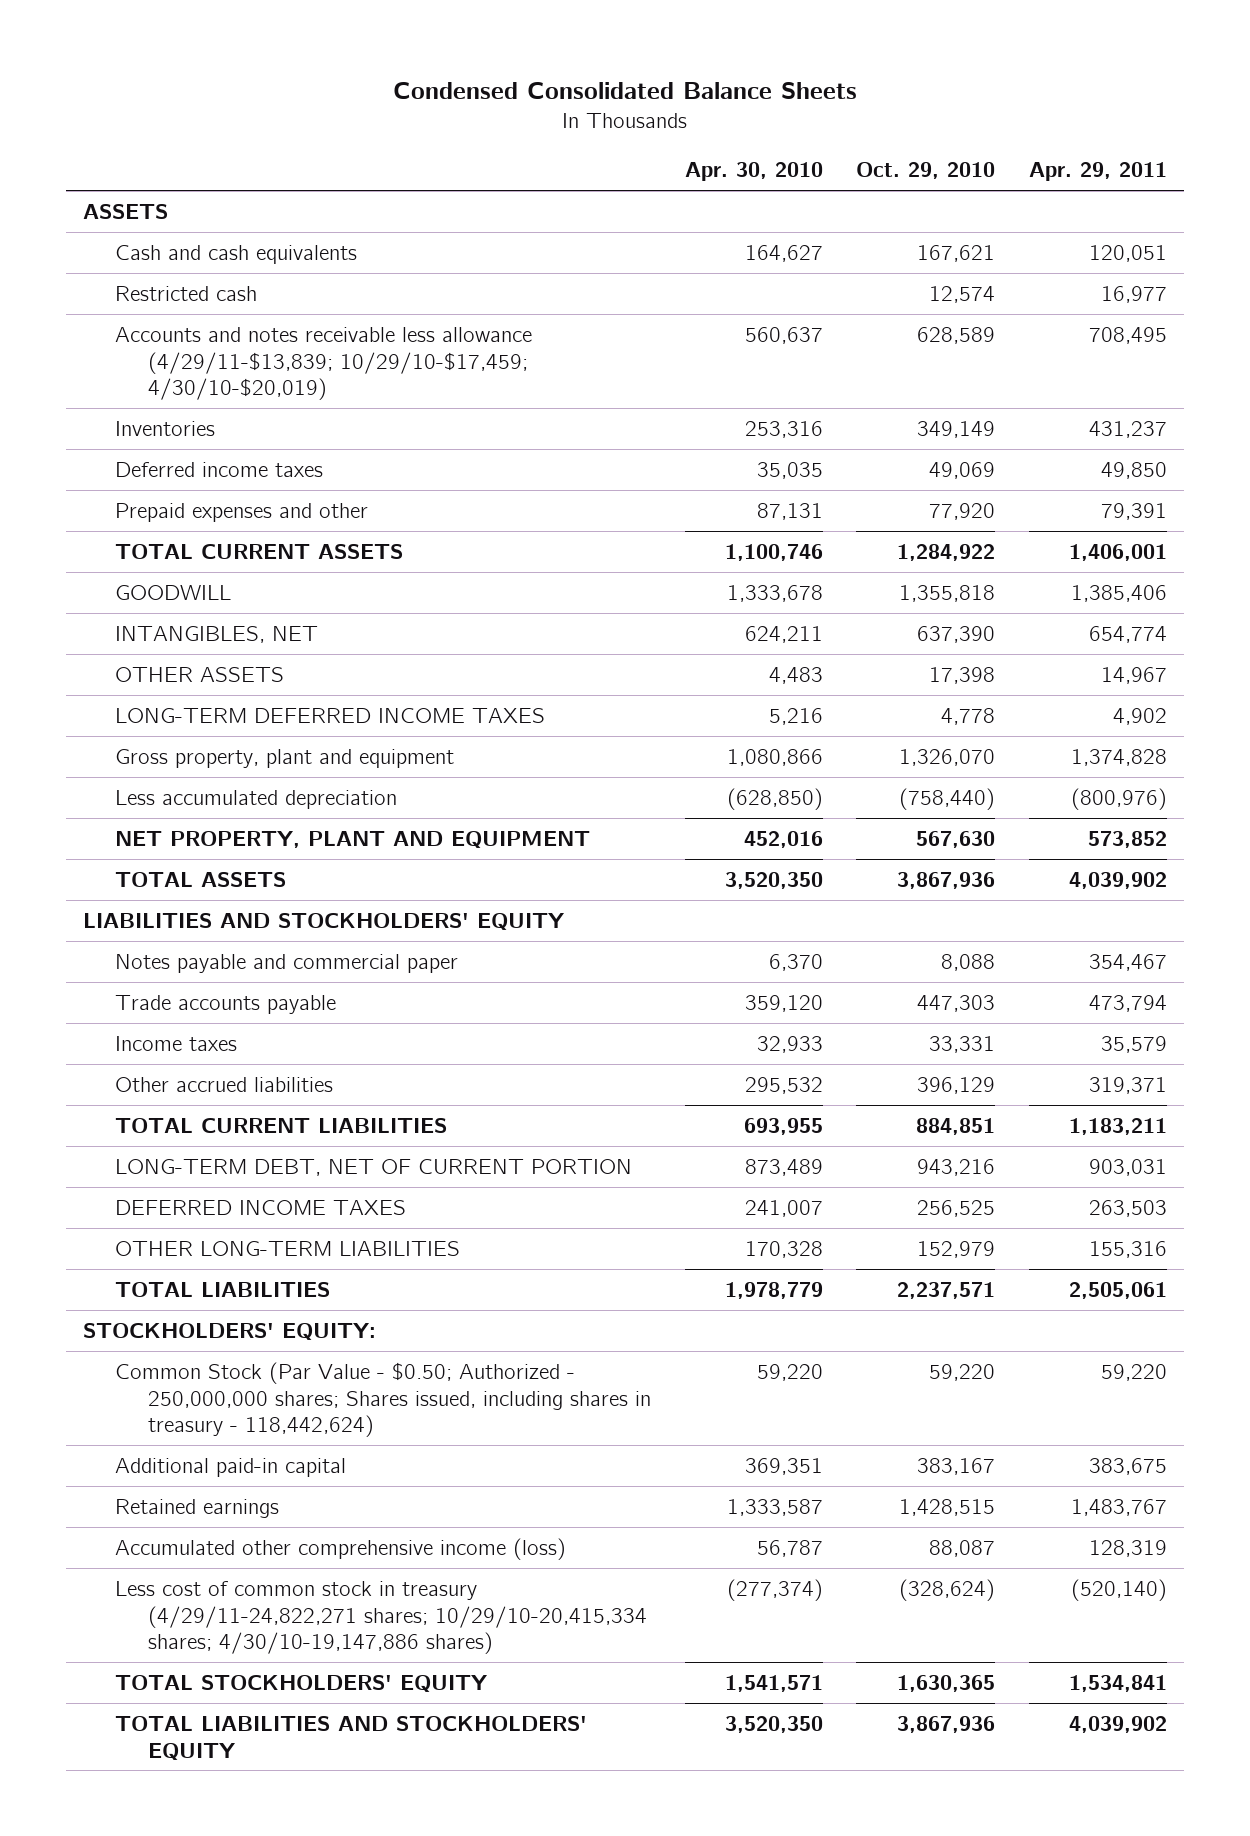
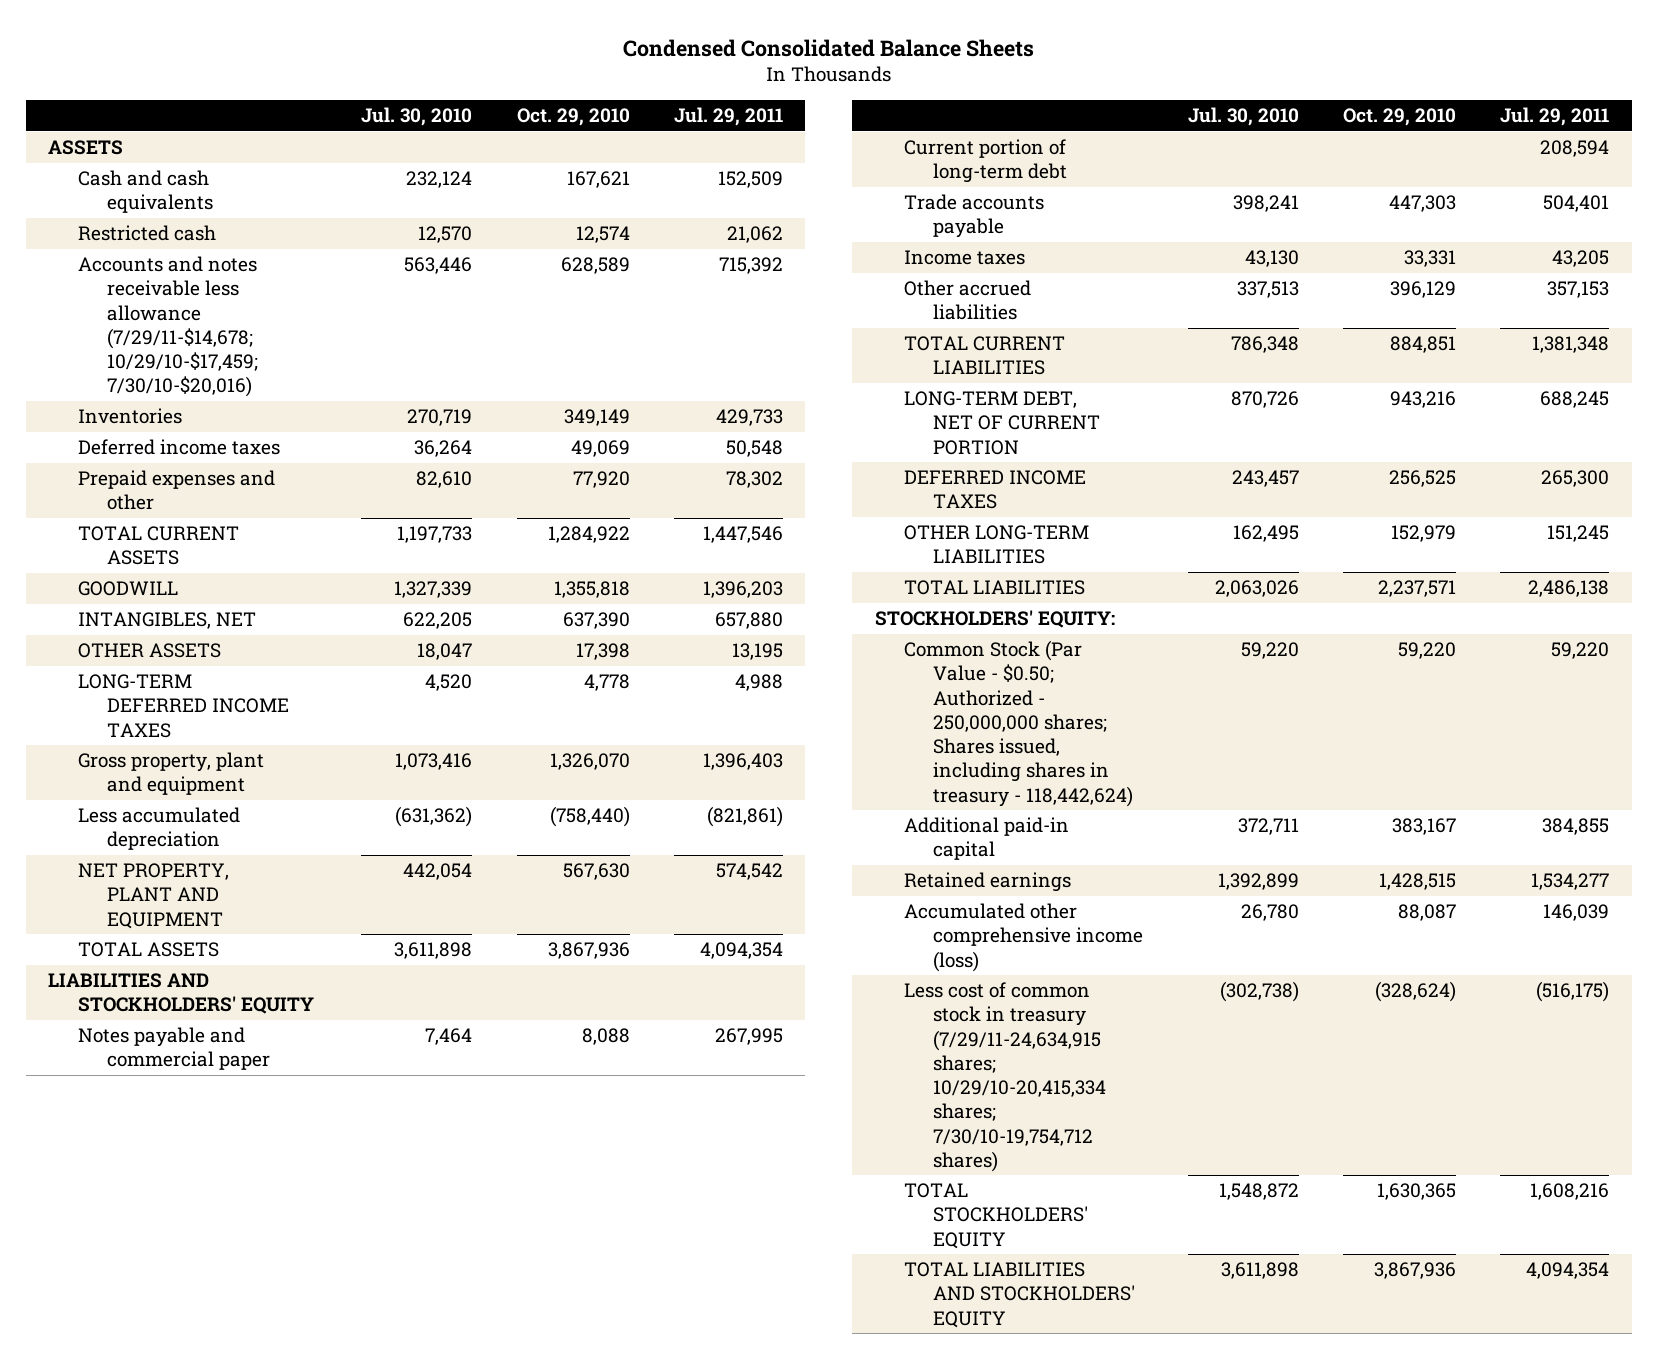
[684,162,823,182] Apr. 30, 2010 -> none
[1029,162,1168,182] Apr. 29, 2011 -> none
none -> [361,107,473,127] Jul. 30, 2010
none -> [674,107,784,127] Jul. 29, 2011
[115,326,533,401] Accounts and notes receivable less allowance (4/29/11-$13,839; 10/29/10-$17,459; 4/30/10-$20,019) -> [77,256,258,398] Accounts and notes receivable less allowance (7/29/11-$14,678; 10/29/10-$17,459; 7/30/10-$20,016)
none -> [903,139,1068,184] Current portion of long-term debt
[115,1580,647,1655] Less cost of common stock in treasury (4/29/11-24,822,271 shares; 10/29/10-20,415,334 shares; 4/30/10-19,147,886 shares) -> [903,982,1107,1172] Less cost of common stock in treasury (7/29/11-24,634,915 shares; 10/29/10-20,415,334 shares; 7/30/10-19,754,712 shares)

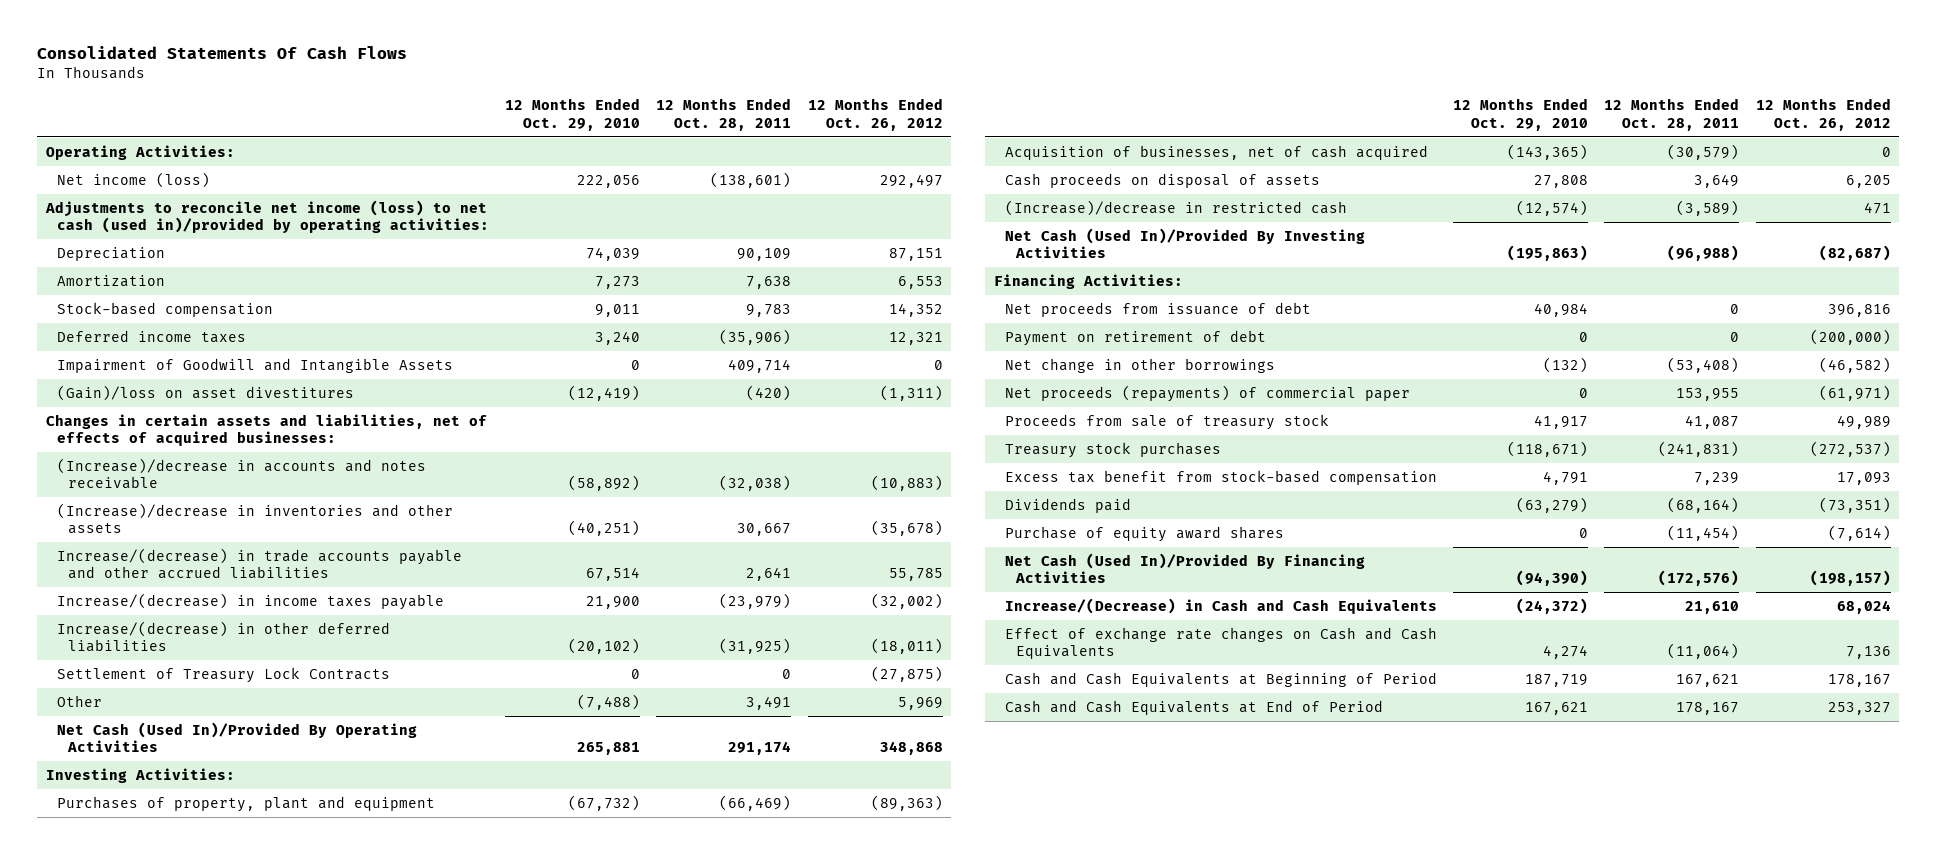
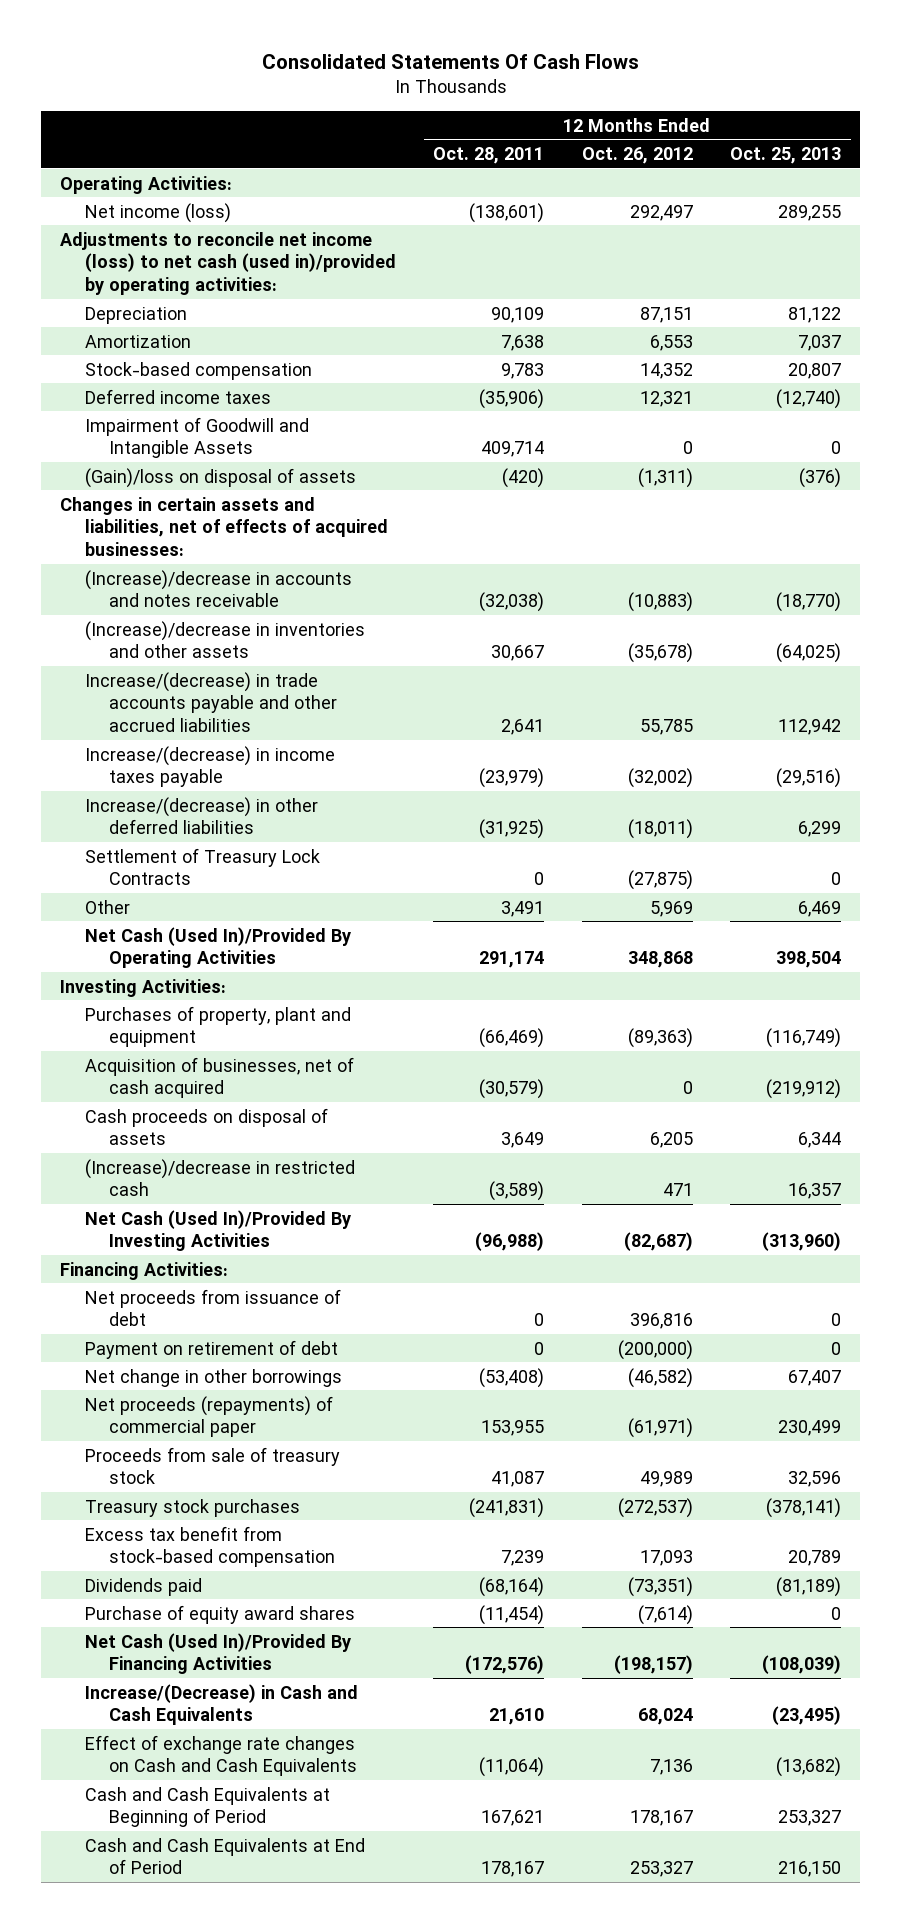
[504,98,640,131] 12 Months Ended Oct. 29, 2010 -> none
none -> [730,147,842,165] Oct. 25, 2013
[56,384,354,401] (Gain)/loss on asset divestitures -> [84,467,356,488] (Gain)/loss on disposal of assets

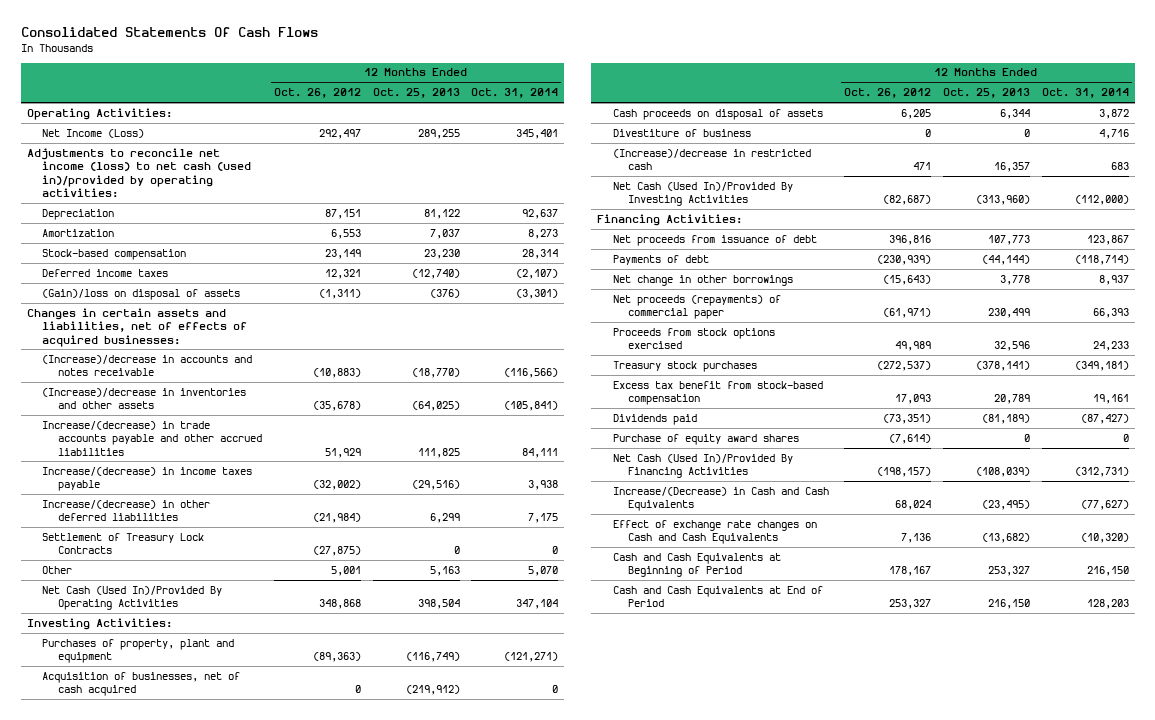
[433,147,545,165] Oct. 28, 2011 -> none
none -> [471,88,559,99] Oct. 31, 2014
[84,202,231,223] Net income (loss) -> [42,128,145,138] Net Income (Loss)
[639,362,693,379] 14,352 -> [324,248,361,259] 23,149
[788,362,842,379] 20,807 -> [423,248,460,259] 23,230
[84,416,309,459] Impairment of Goodwill and Intangible Assets -> none
[639,718,693,735] 55,785 -> [324,447,361,458] 51,929
[778,718,842,735] 112,942 -> [417,447,460,458] 111,825
[627,819,693,840] (18,011) -> [312,513,361,524] (21,984)
[649,900,693,917] 5,969 -> [330,565,361,576] 5,001
[798,900,842,917] 6,469 -> [429,565,460,576] 5,163
none -> [612,128,751,137] Divestiture of business
[831,1313,842,1327] 0 -> [987,234,1030,245] 107,773
[84,1339,338,1359] Payment on retirement of debt -> [612,254,709,265] Payments of debt
[617,1339,693,1360] (200,000) -> [877,254,932,265] (230,939)
[831,1341,842,1355] 0 -> [981,254,1030,265] (44,144)
[627,1367,693,1388] (46,582) -> [883,274,932,285] (15,643)
[788,1369,842,1386] 67,407 -> [999,274,1030,285] 3,778
[84,1446,340,1485] Proceeds from sale of treasury stock -> [612,327,775,350] Proceeds from stock options exercised

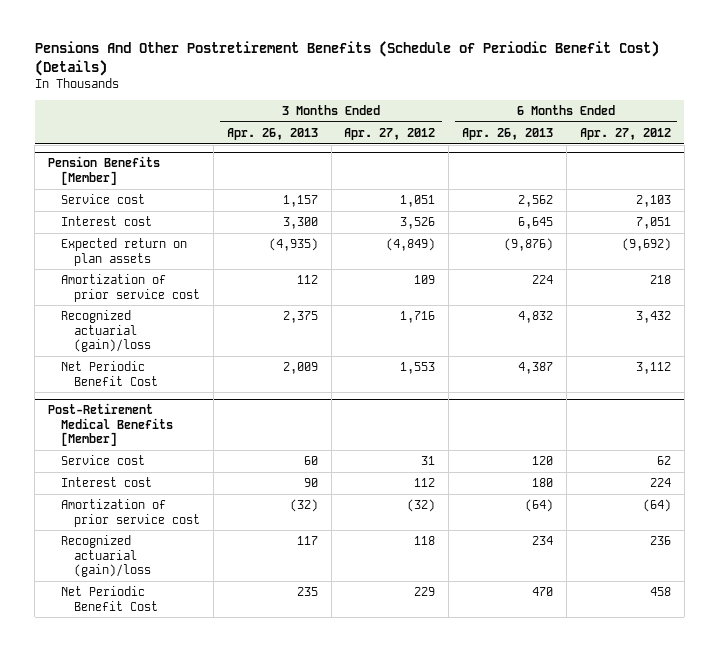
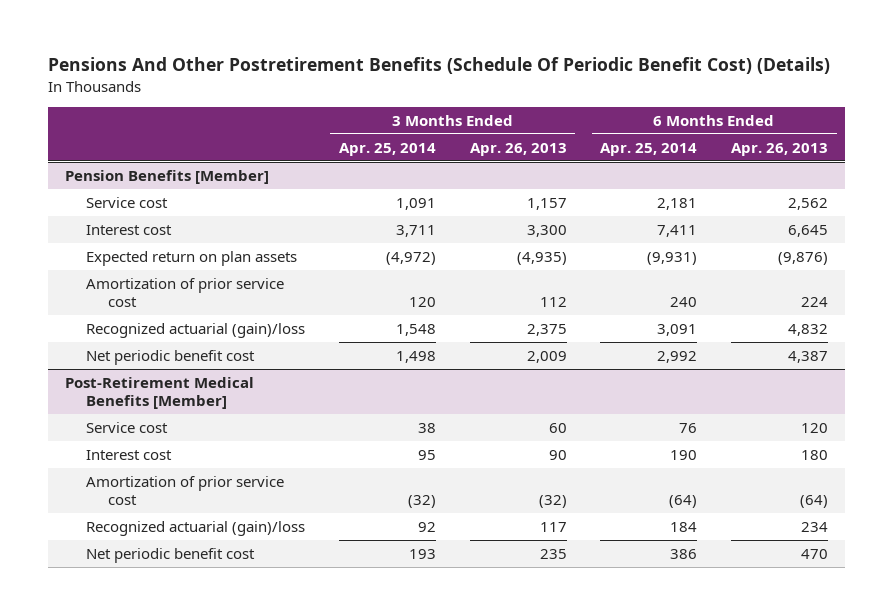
[34,41,659,76] Pensions And Other Postretirement Benefits (Schedule of Periodic Benefit Cost) (Details) -> [47,57,830,75] Pensions And Other Postretirement Benefits (Schedule Of Periodic Benefit Cost) (Details)
[344,127,436,140] Apr. 27, 2012 -> none
[579,127,671,140] Apr. 27, 2012 -> none
none -> [338,142,436,156] Apr. 25, 2014
none -> [600,142,698,156] Apr. 25, 2014
[61,361,159,386] Net Periodic Benefit Cost -> [86,349,256,365] Net periodic benefit cost
[61,586,159,611] Net Periodic Benefit Cost -> [86,547,256,563] Net periodic benefit cost

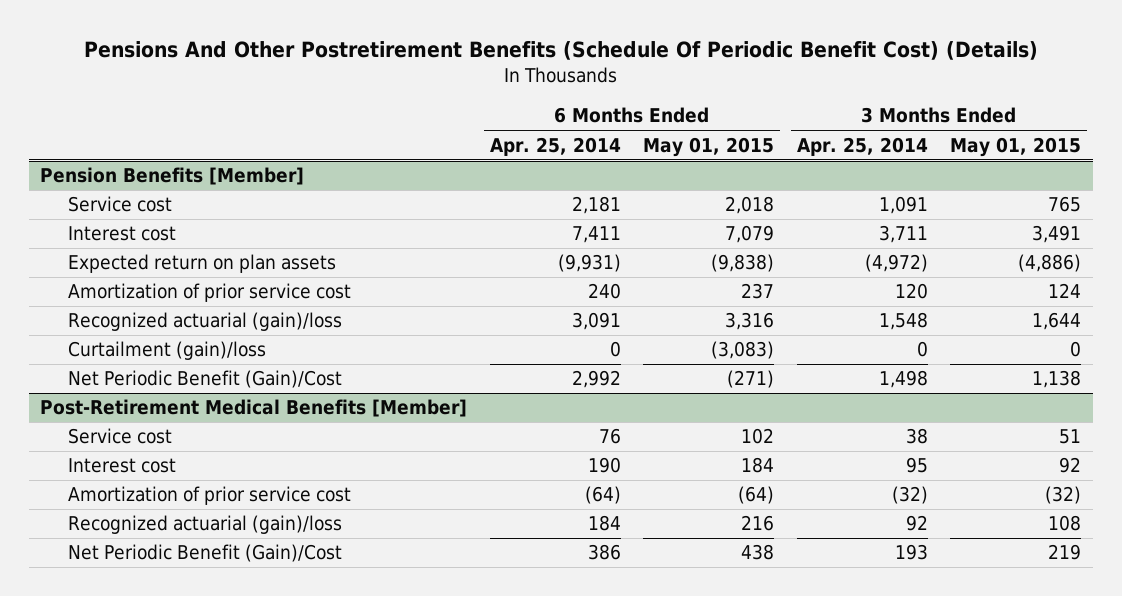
[469,142,567,156] Apr. 26, 2013 -> none
[731,142,829,156] Apr. 26, 2013 -> none
none -> [643,136,775,157] May 01, 2015
none -> [950,136,1082,157] May 01, 2015
none -> [67,341,266,361] Curtailment (gain)/loss
[86,349,256,365] Net periodic benefit cost -> [67,370,342,389] Net Periodic Benefit (Gain)/Cost
[86,547,256,563] Net periodic benefit cost -> [67,544,342,563] Net Periodic Benefit (Gain)/Cost

